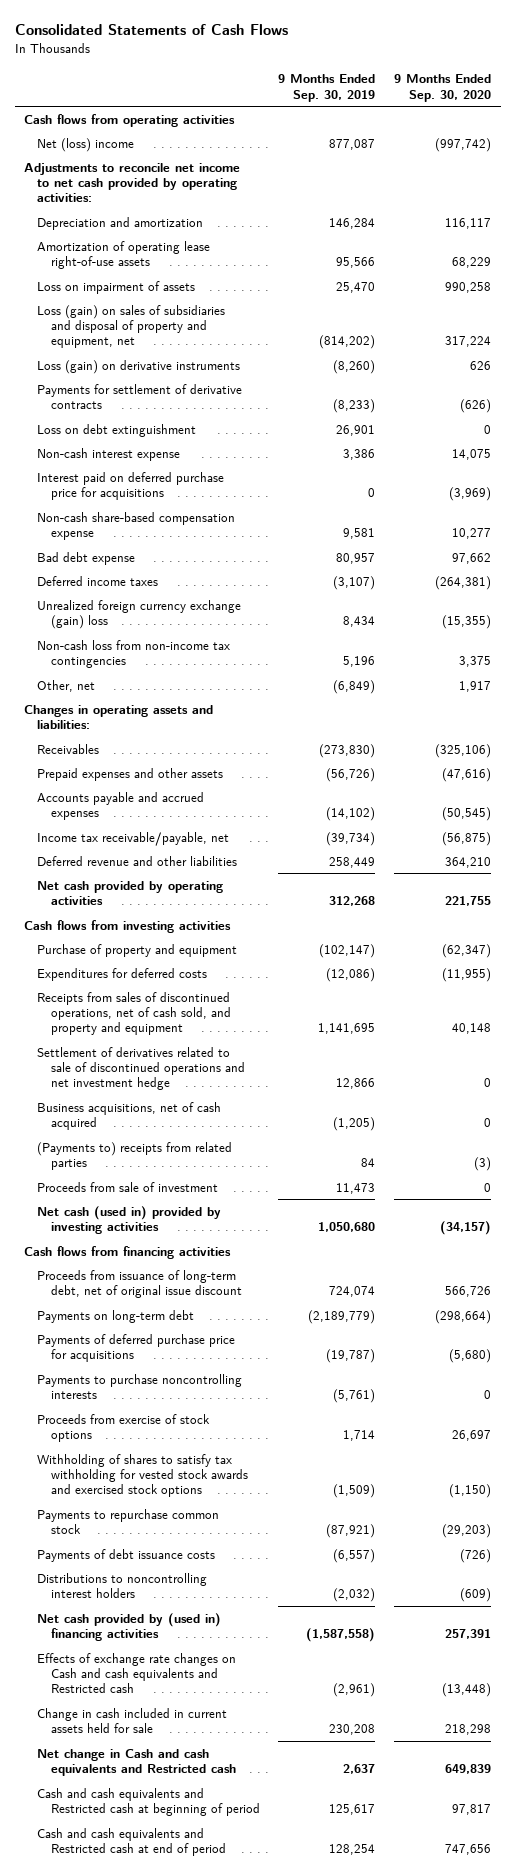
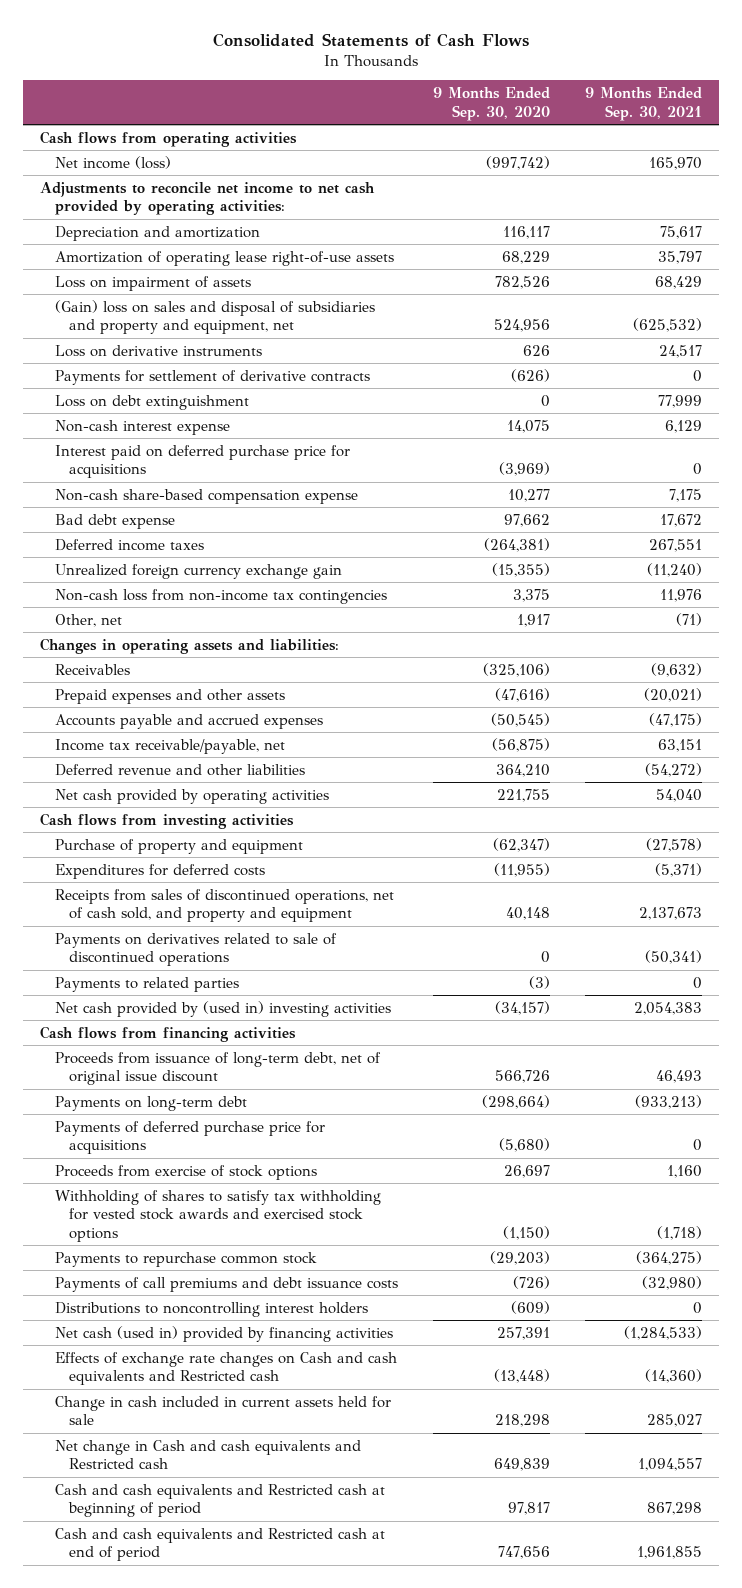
[278,74,376,102] 9 Months Ended Sep. 30, 2019 -> none
none -> [584,87,702,121] 9 Months Ended Sep. 30, 2021
[37,137,135,152] Net (loss) income -> [54,155,171,169] Net income (loss)
[445,281,492,293] 990,258 -> [494,275,550,289] 782,526
[37,304,226,349] Loss (gain) on sales of subsidiaries and disposal of property and equipment, net -> [54,299,375,335] (Gain) loss on sales and disposal of subsidiaries and property and equipment, net
[445,336,492,348] 317,224 -> [493,319,550,333] 524,956
[37,359,241,374] Loss (gain) on derivative instruments -> [54,344,262,357] Loss on derivative instruments
[37,599,242,630] Unrealized foreign currency exchange (gain) loss -> [54,563,342,579] Unrealized foreign currency exchange gain
[37,1101,222,1131] Business acquisitions, net of cash acquired -> none
[37,1181,219,1192] Proceeds from sale of investment -> none
[37,1046,245,1091] Settlement of derivatives related to sale of discontinued operations and net investment hedge -> [54,932,337,967] Payments on derivatives related to sale of discontinued operations
[37,1141,233,1171] (Payments to) receipts from related parties -> [54,976,239,992] Payments to related parties
[37,1205,222,1235] Net cash (used in) provided by investing activities -> [54,1000,391,1017] Net cash provided by (used in) investing activities
[37,1373,243,1400] Payments to purchase noncontrolling interests -> none
[37,1548,216,1562] Payments of debt issuance costs -> [54,1276,398,1292] Payments of call premiums and debt issuance costs
[37,1612,222,1642] Net cash provided by (used in) financing activities -> [54,1325,393,1342] Net cash (used in) provided by financing activities

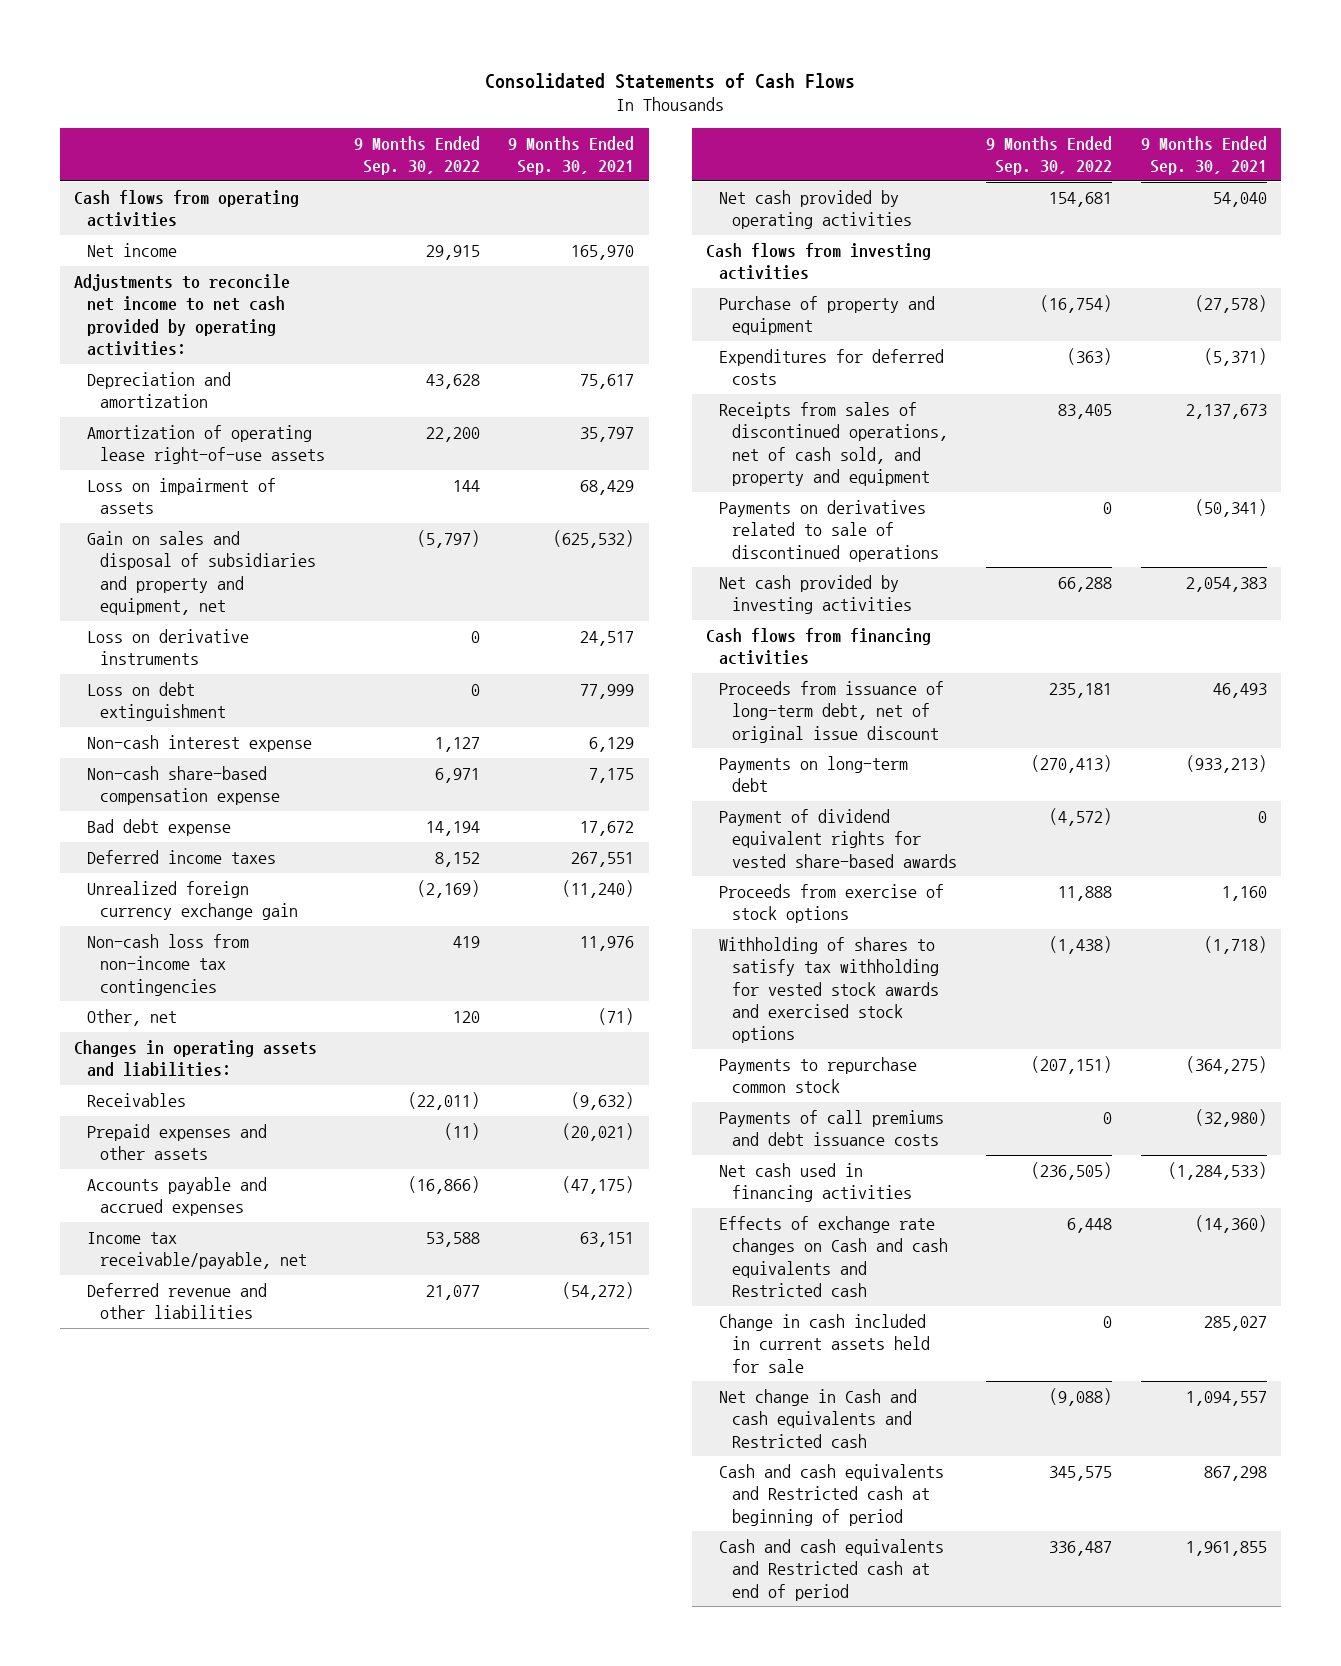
[432,87,550,121] 9 Months Ended Sep. 30, 2020 -> none
none -> [353,135,480,176] 9 Months Ended Sep. 30, 2022
[54,155,171,169] Net income (loss) -> [87,242,178,257] Net income
[54,299,375,335] (Gain) loss on sales and disposal of subsidiaries and property and equipment, net -> [87,530,316,616] Gain on sales and disposal of subsidiaries and property and equipment, net
[54,369,370,385] Payments for settlement of derivative contracts -> none
[54,444,350,479] Interest paid on deferred purchase price for acquisitions -> none
[54,976,239,992] Payments to related parties -> none
[54,1000,391,1017] Net cash provided by (used in) investing activities -> [719,574,913,615] Net cash provided by investing activities
[54,1120,325,1155] Payments of deferred purchase price for acquisitions -> none
none -> [719,808,958,868] Payment of dividend equivalent rights for vested share-based awards
[54,1301,368,1317] Distributions to noncontrolling interest holders -> none
[54,1325,393,1342] Net cash (used in) provided by financing activities -> [719,1162,913,1203] Net cash used in financing activities

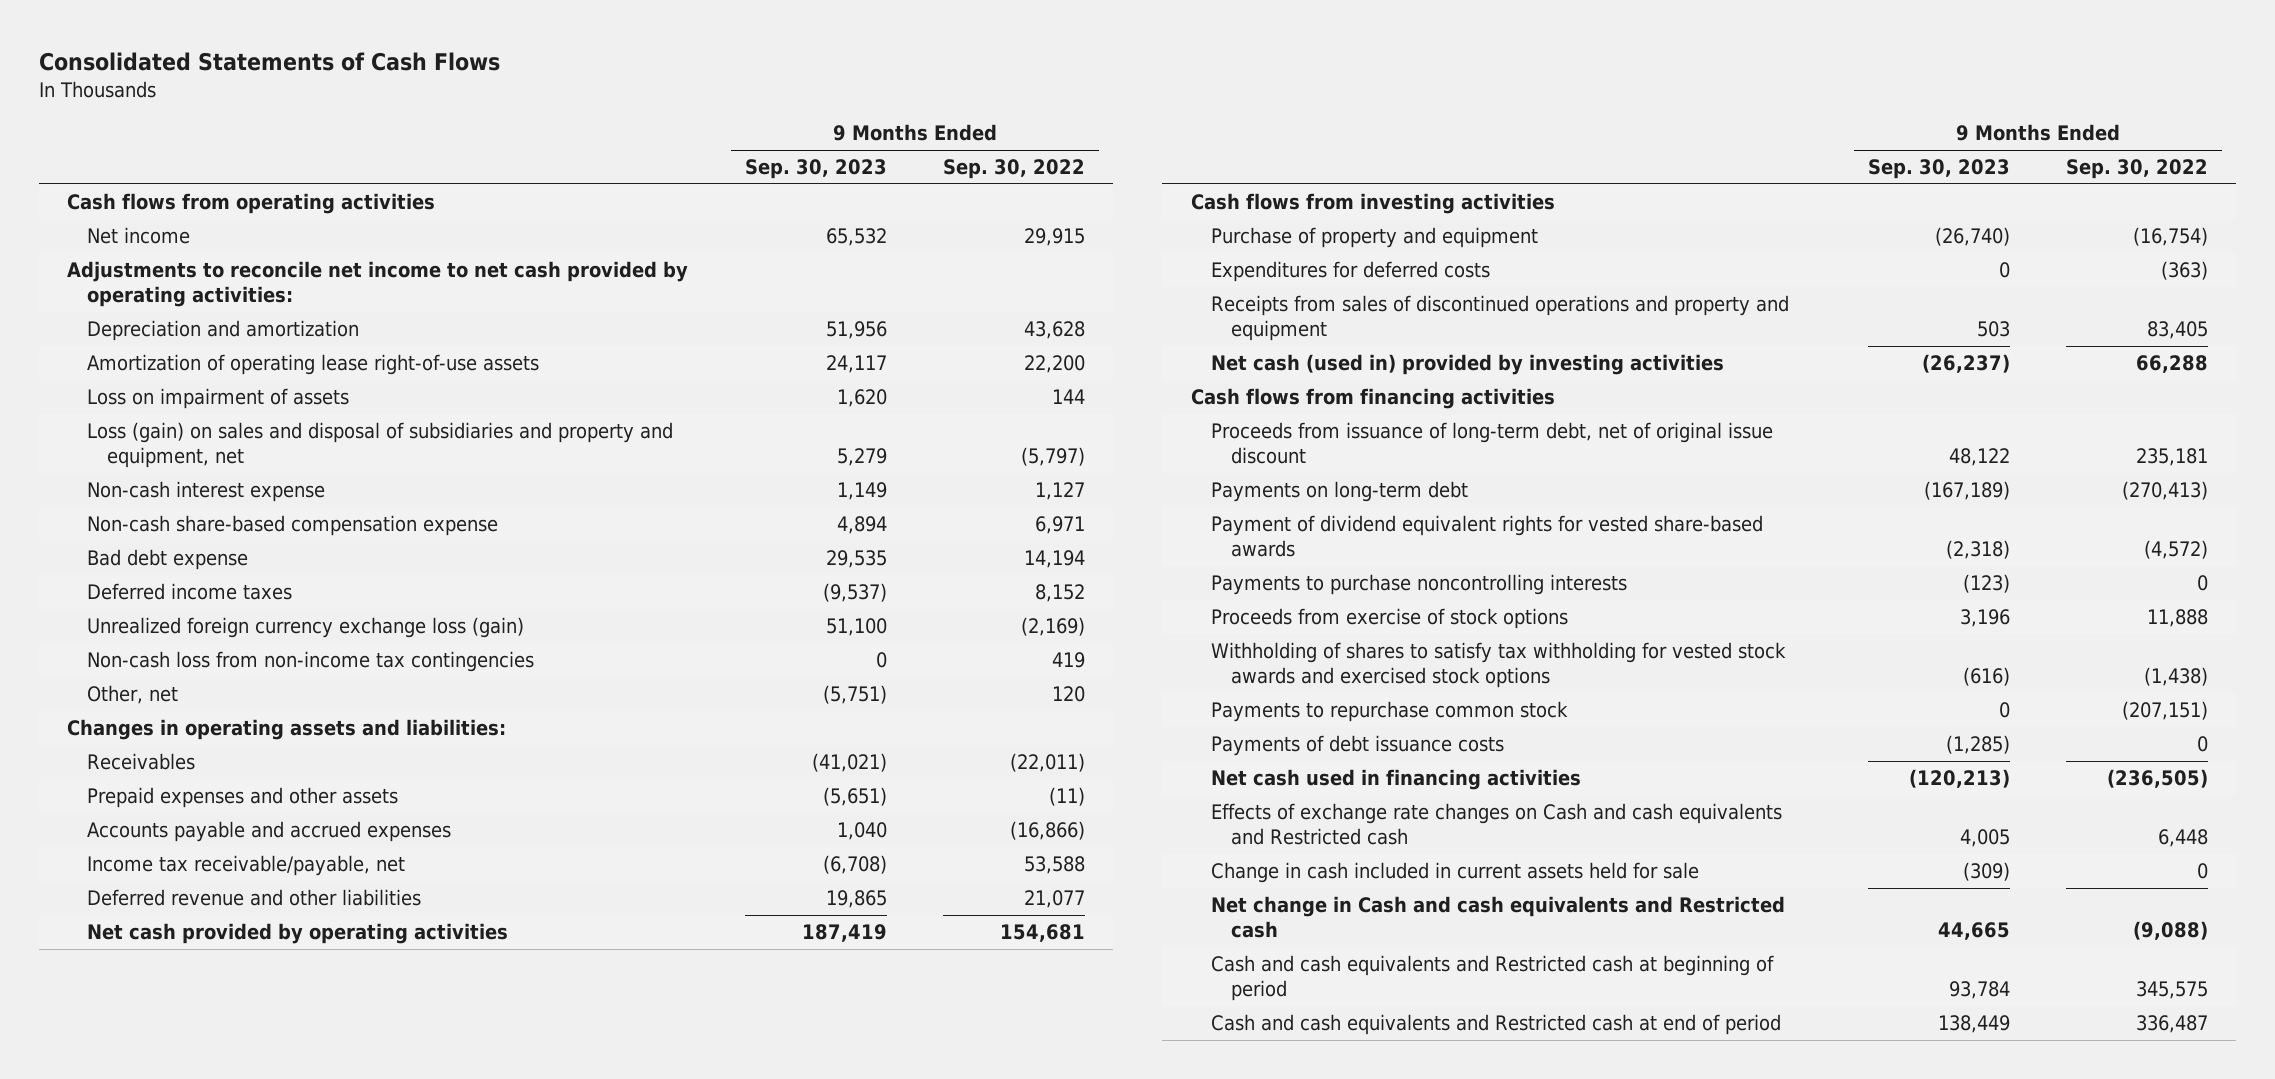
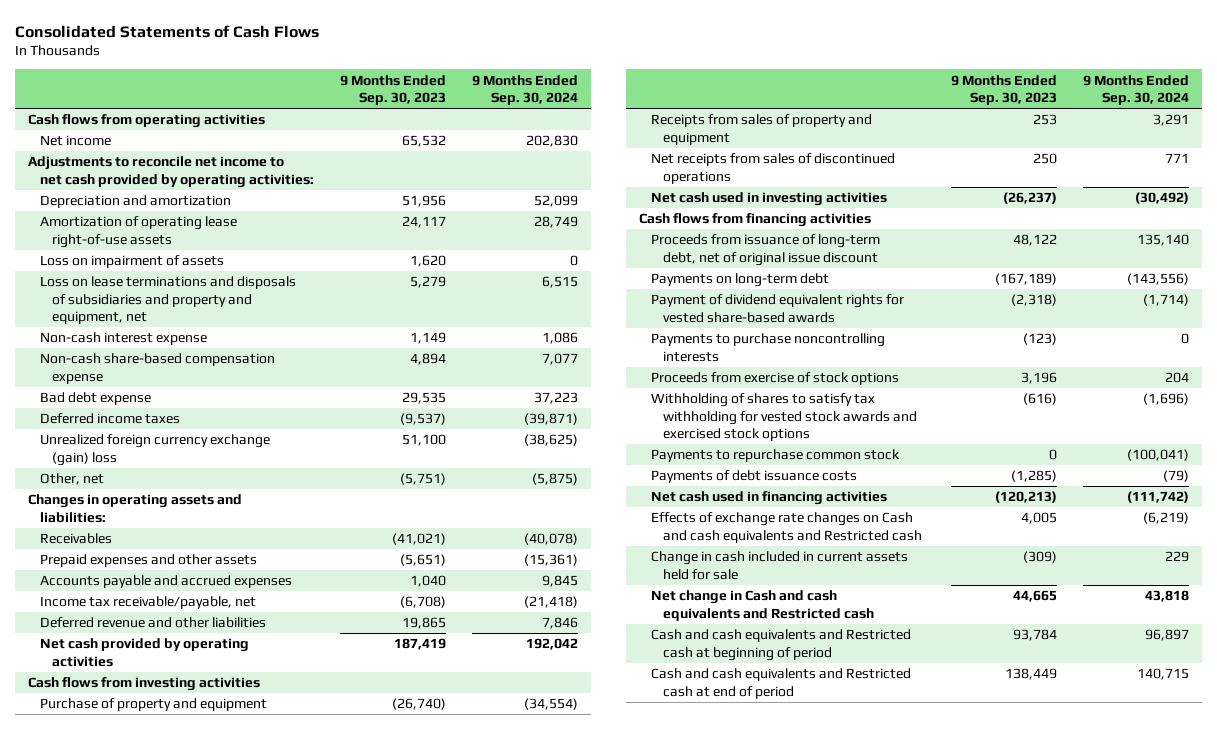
[942,159,1085,180] Sep. 30, 2022 -> none
none -> [471,74,578,105] 9 Months Ended Sep. 30, 2024
[87,422,674,469] Loss (gain) on sales and disposal of subsidiaries and property and equipment, net -> [39,276,296,325] Loss on lease terminations and disposals of subsidiaries and property and equipment, net
[87,651,535,673] Non-cash loss from non-income tax contingencies -> none
[87,617,525,639] Unrealized foreign currency exchange loss (gain) -> [39,434,270,466] Unrealized foreign currency exchange (gain) loss
[1210,261,1490,283] Expenditures for deferred costs -> none
[1210,295,1789,342] Receipts from sales of discontinued operations and property and equipment -> [650,114,872,145] Receipts from sales of property and equipment
[1976,321,2010,338] 503 -> [1032,114,1057,126] 253
none -> [650,153,895,184] Net receipts from sales of discontinued operations
[1210,354,1724,376] Net cash (used in) provided by investing activities -> [650,192,887,207] Net cash used in investing activities

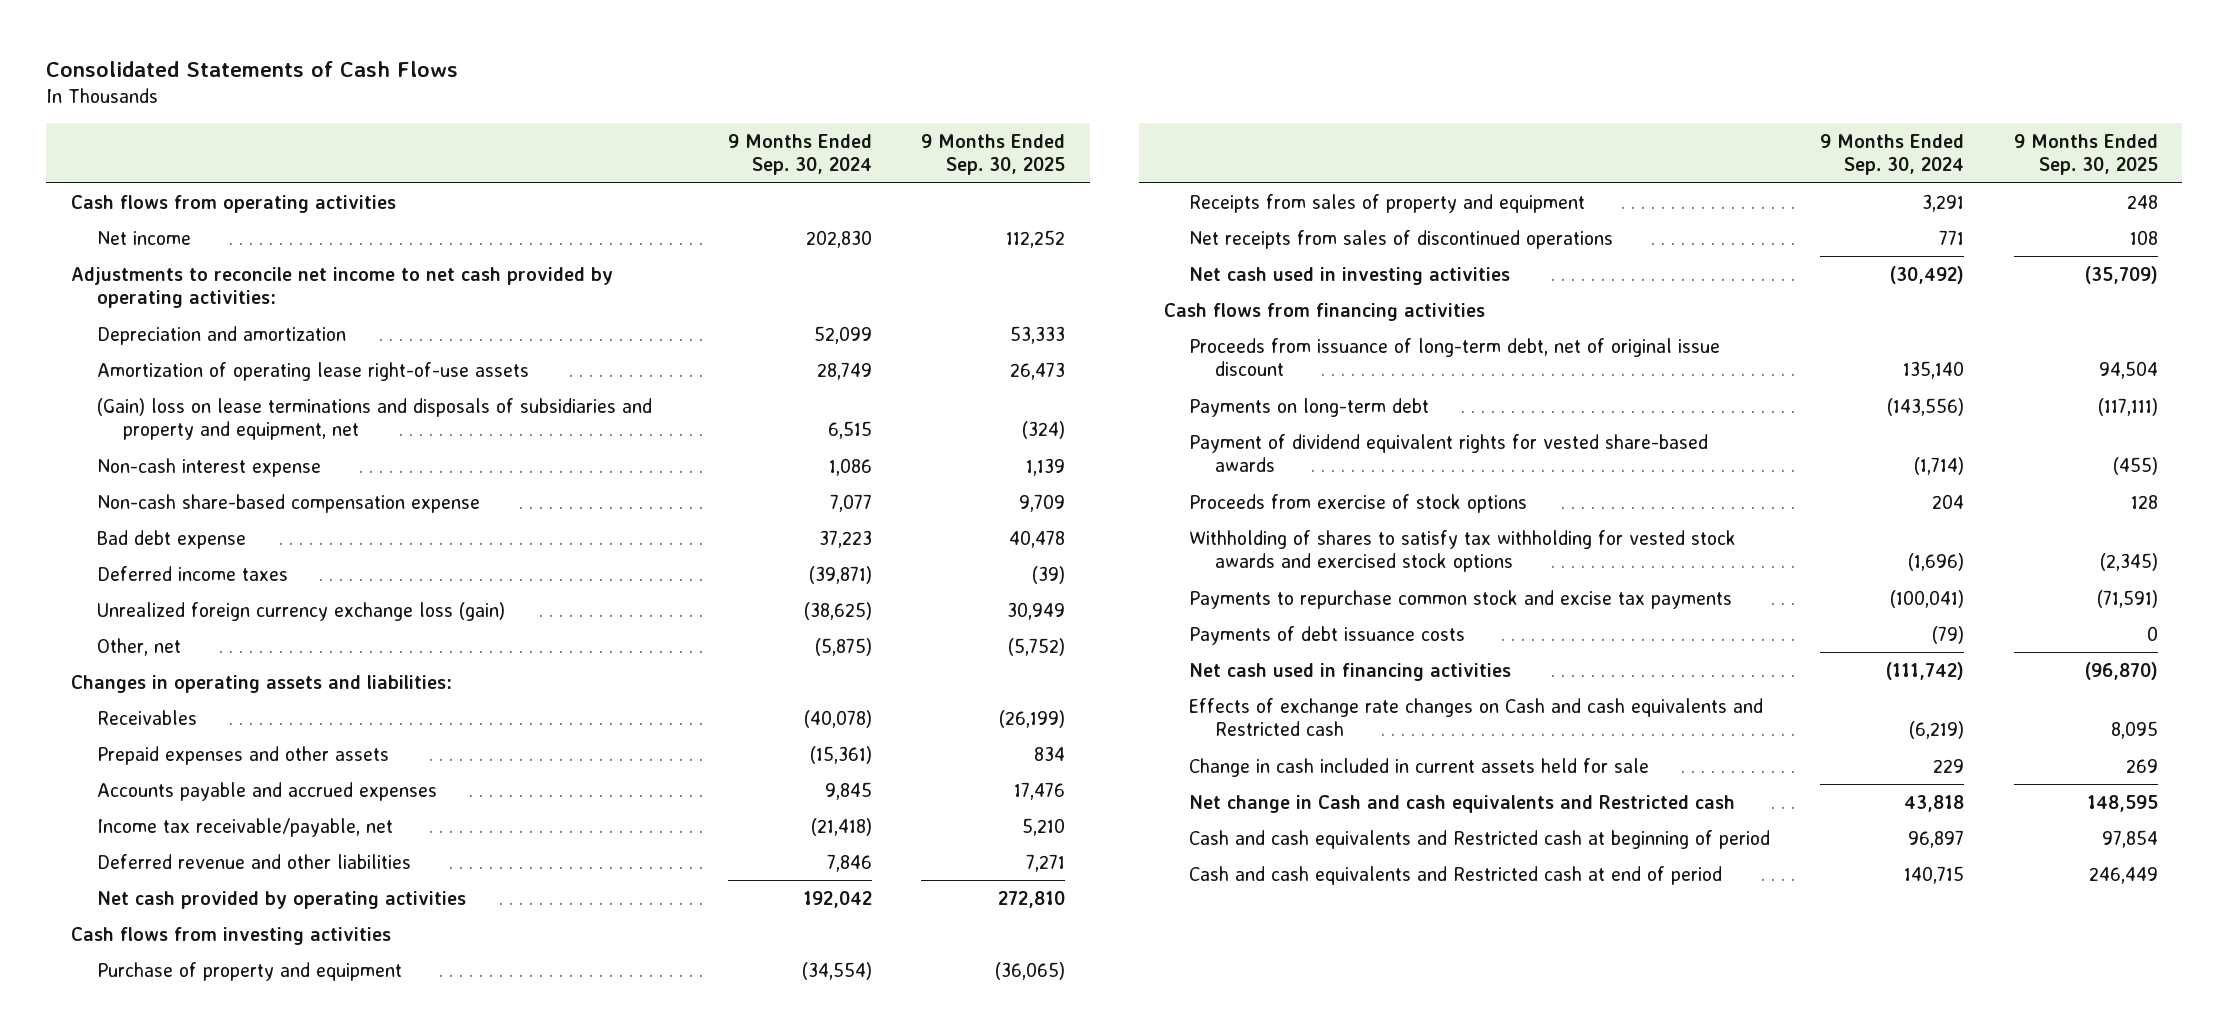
[339,74,446,105] 9 Months Ended Sep. 30, 2023 -> none
none -> [921,133,1066,176] 9 Months Ended Sep. 30, 2025
[39,255,224,269] Loss on impairment of assets -> none
[39,276,296,325] Loss on lease terminations and disposals of subsidiaries and property and equipment, net -> [96,397,652,441] (Gain) loss on lease terminations and disposals of subsidiaries and property and equipment, net
[39,434,270,466] Unrealized foreign currency exchange (gain) loss -> [96,601,505,621] Unrealized foreign currency exchange loss (gain)
[650,333,885,362] Payments to purchase noncontrolling interests -> none
[650,449,900,463] Payments to repurchase common stock -> [1189,589,1733,609] Payments to repurchase common stock and excise tax payments

